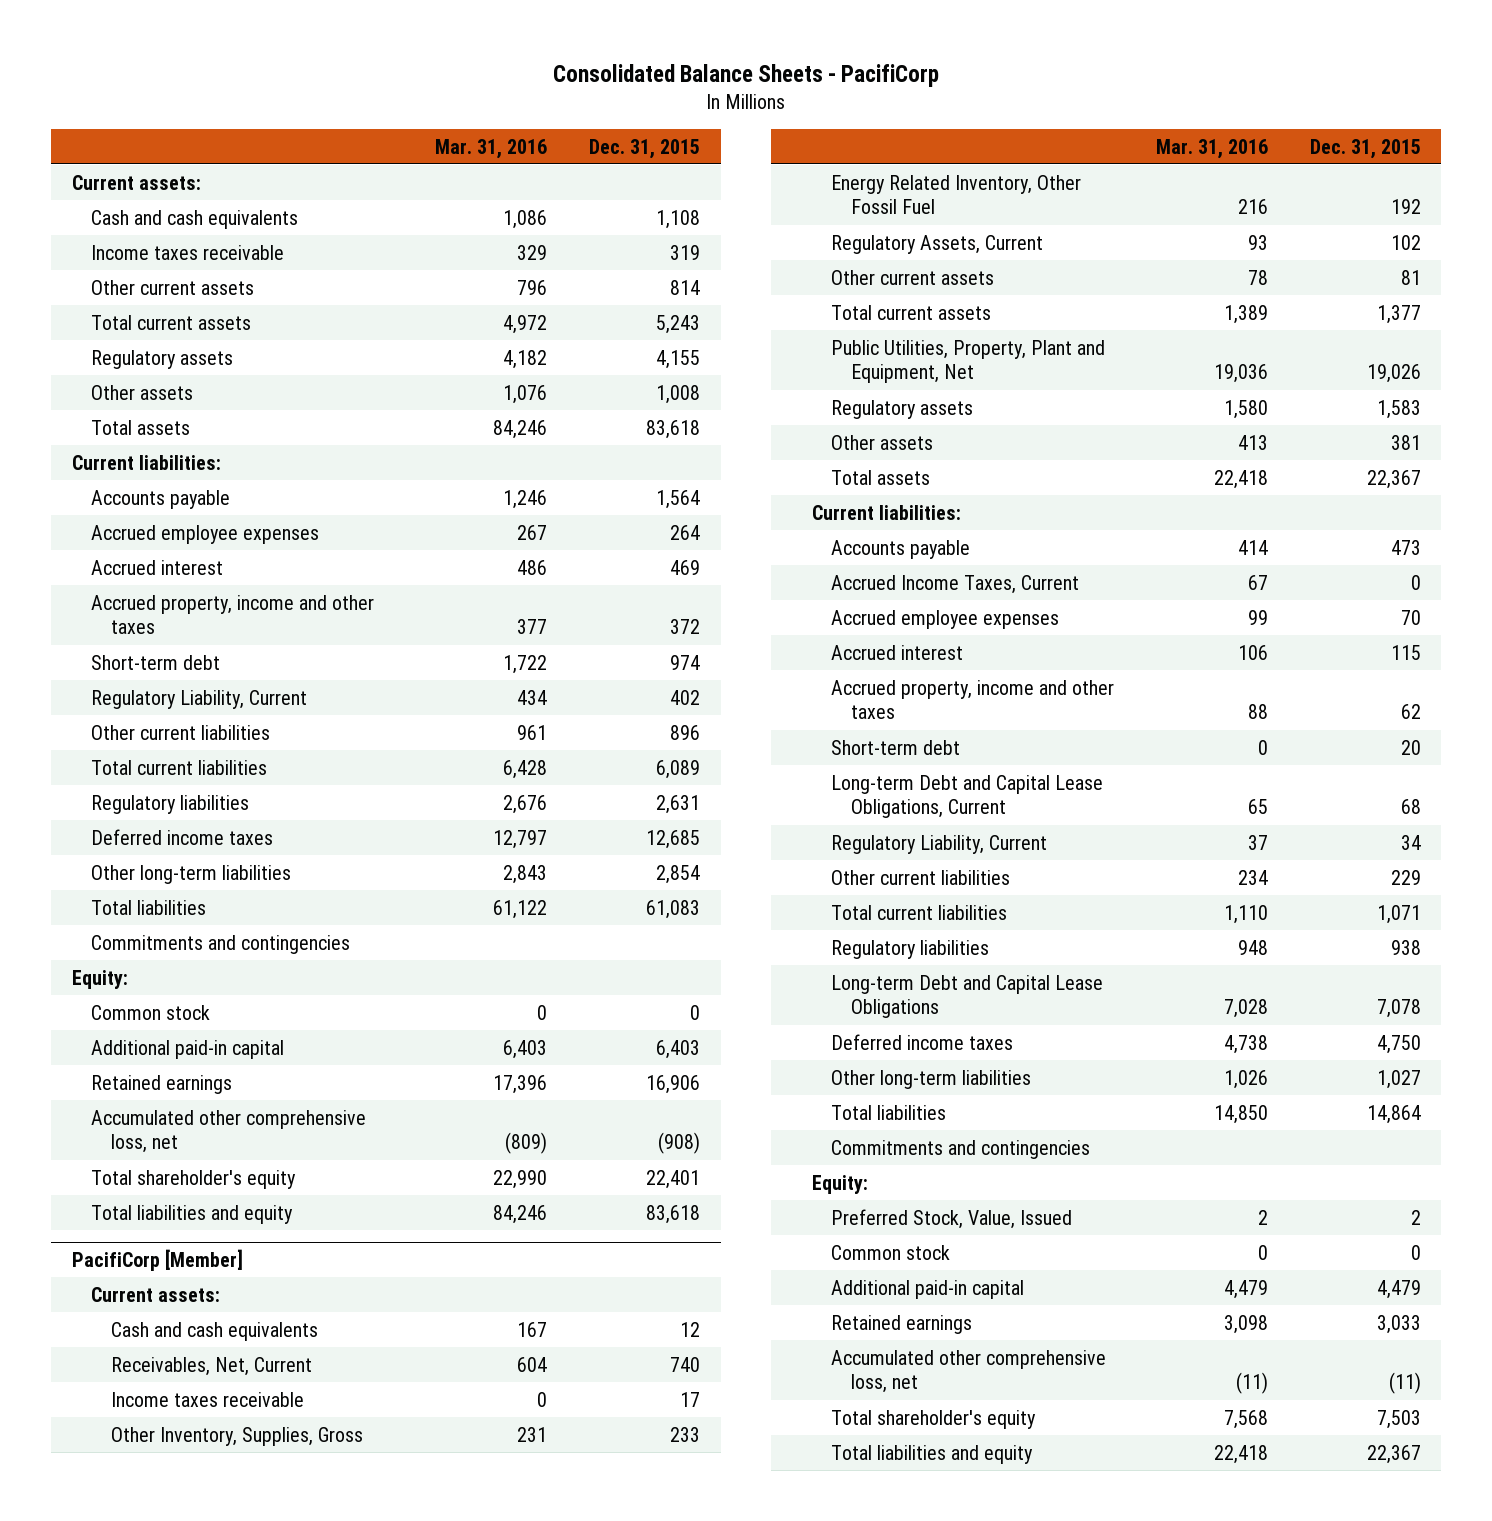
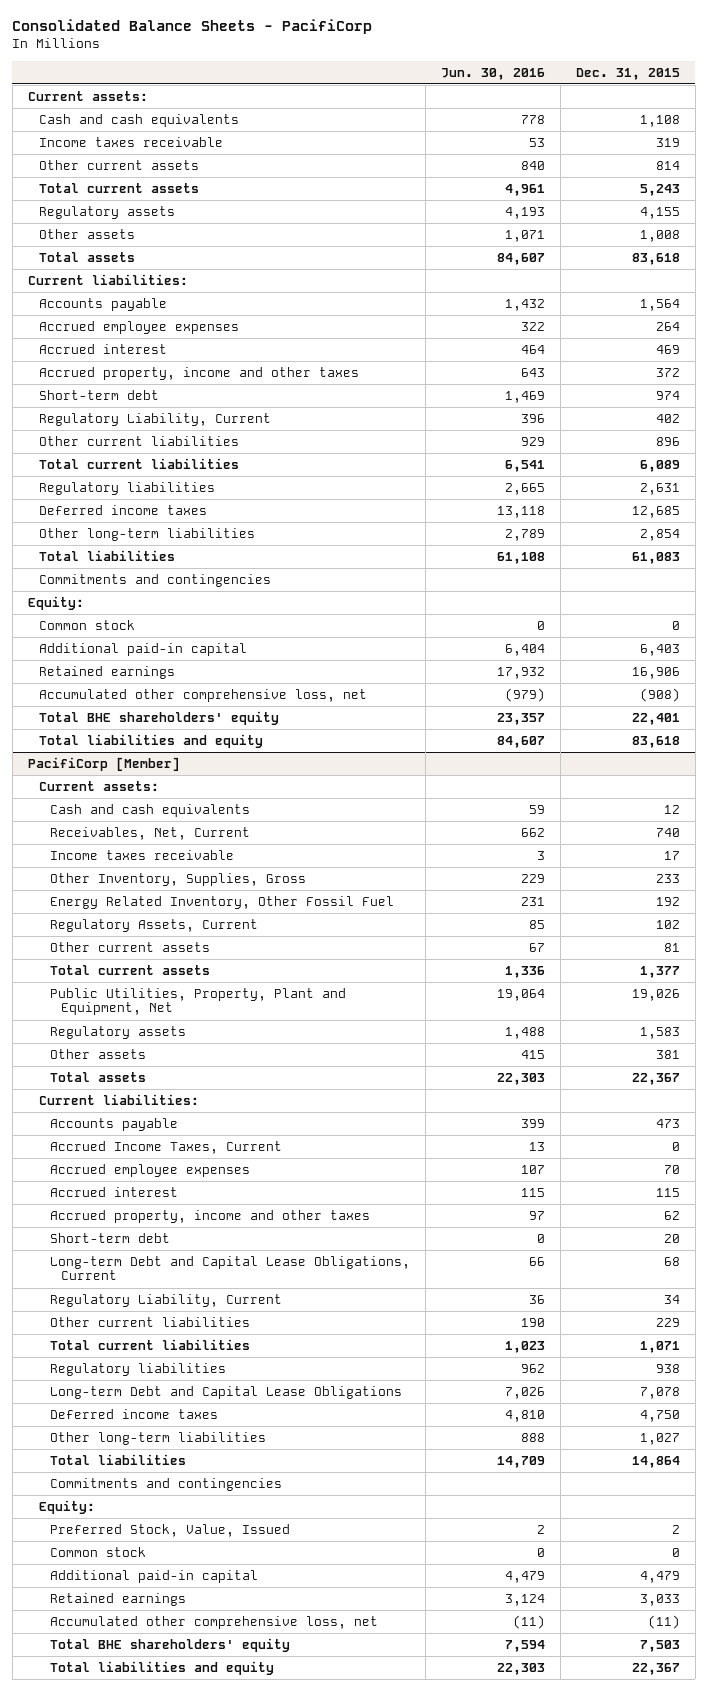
[435,138,548,159] Mar. 31, 2016 -> none
none -> [440,67,545,80] Jun. 30, 2016
[91,1169,297,1189] Total shareholder's equity -> [38,710,279,725] Total BHE shareholders' equity
[831,1409,1037,1429] Total shareholder's equity -> [49,1637,290,1652] Total BHE shareholders' equity

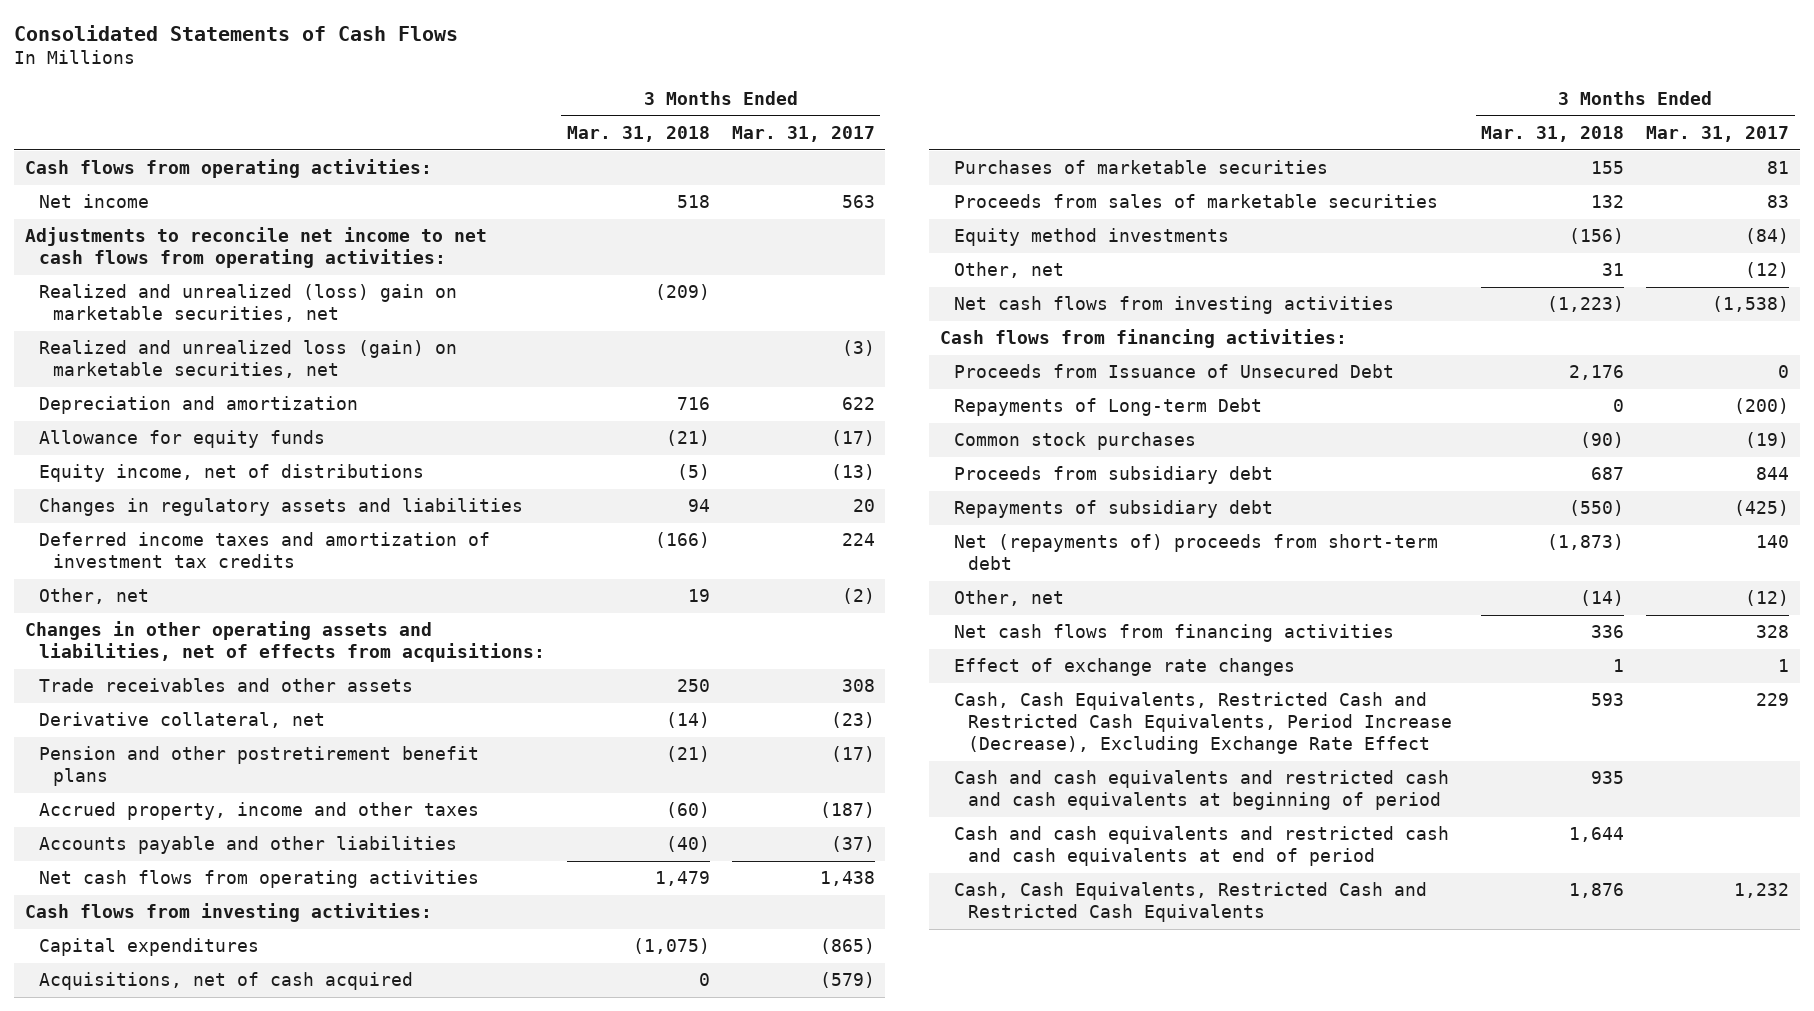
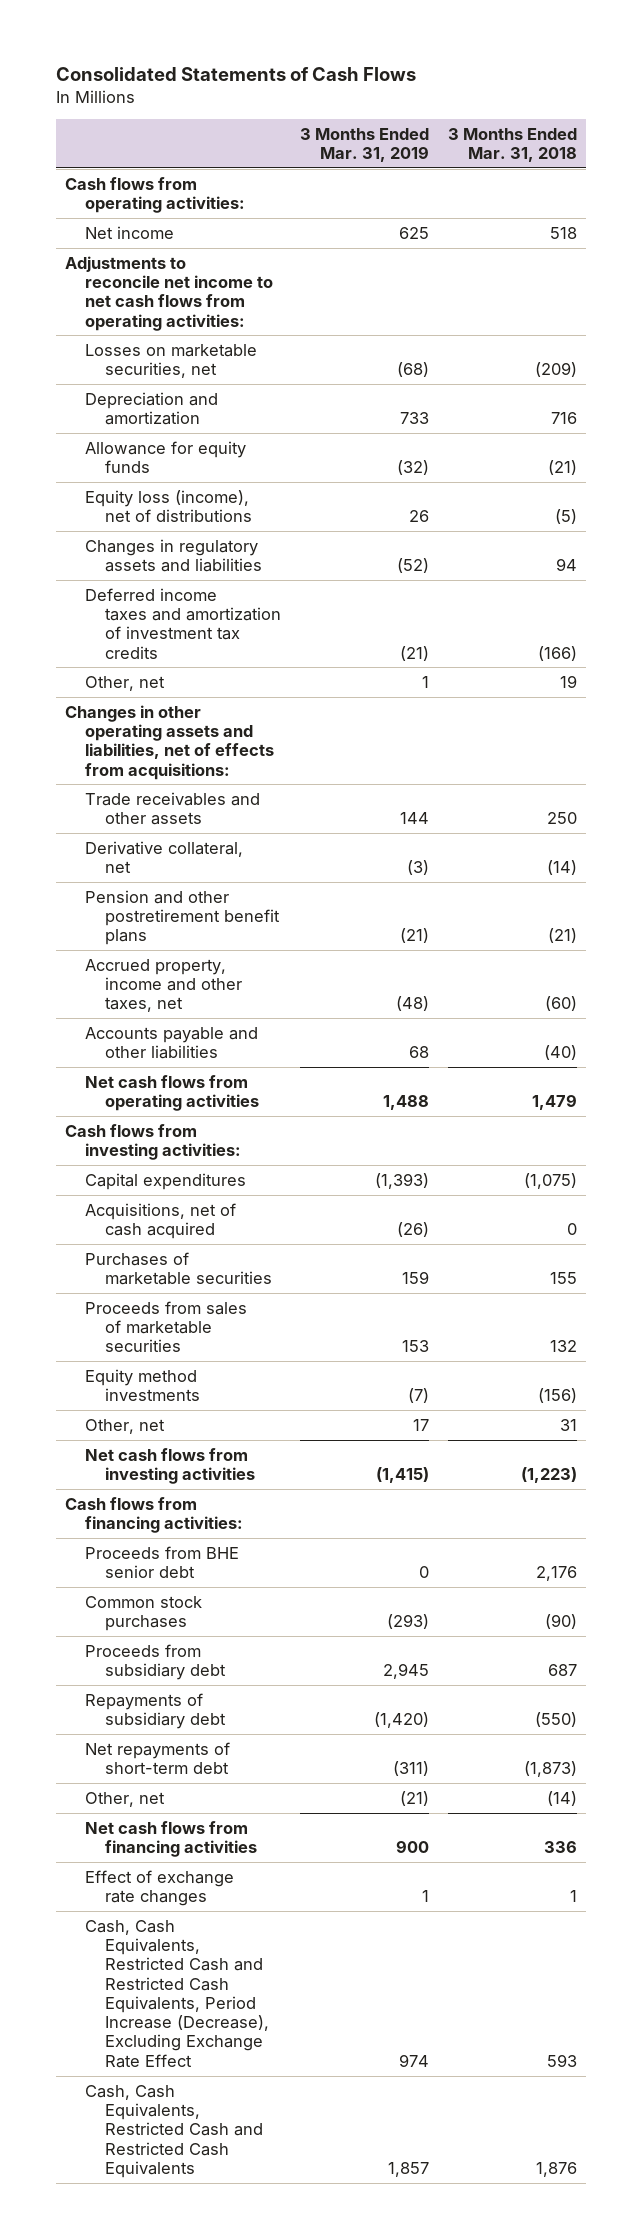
[731,126,875,143] Mar. 31, 2017 -> none
none -> [299,127,429,163] 3 Months Ended Mar. 31, 2019
[39,340,458,379] Realized and unrealized loss (gain) on marketable securities, net -> none
[39,284,458,323] Realized and unrealized (loss) gain on marketable securities, net -> [85,343,258,379] Losses on marketable securities, net
[39,464,425,483] Equity income, net of distributions -> [85,489,253,523] Equity loss (income), net of distributions
[39,802,480,821] Accrued property, income and other taxes -> [85,958,243,1013] Accrued property, income and other taxes, net
[953,398,1262,417] Repayments of Long-term Debt -> none
[953,364,1394,379] Proceeds from Issuance of Unsecured Debt -> [85,1545,240,1579] Proceeds from BHE senior debt
[953,534,1438,571] Net (repayments of) proceeds from short-term debt -> [85,1741,231,1775] Net repayments of short-term debt
[953,770,1449,811] Cash and cash equivalents and restricted cash and cash equivalents at beginning of period -> none
[953,826,1449,867] Cash and cash equivalents and restricted cash and cash equivalents at end of period -> none

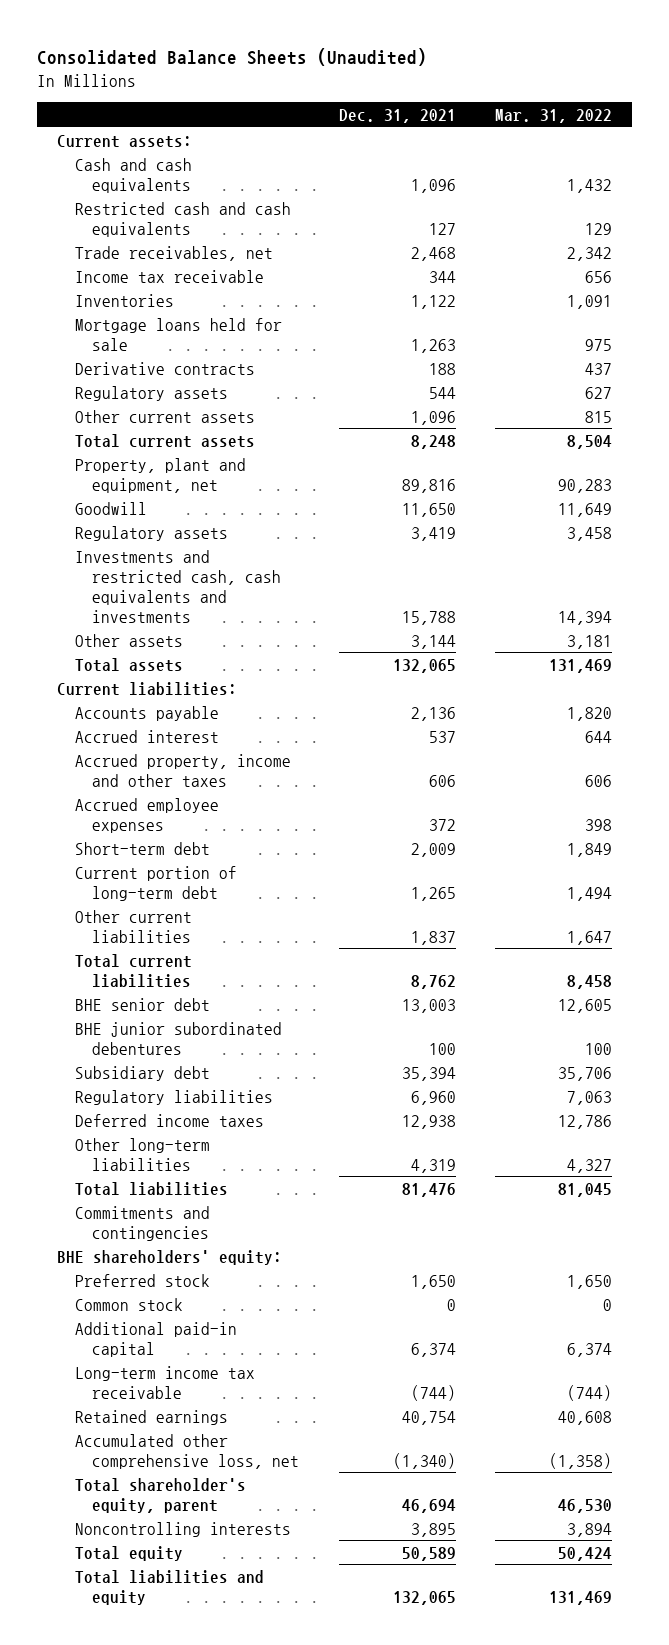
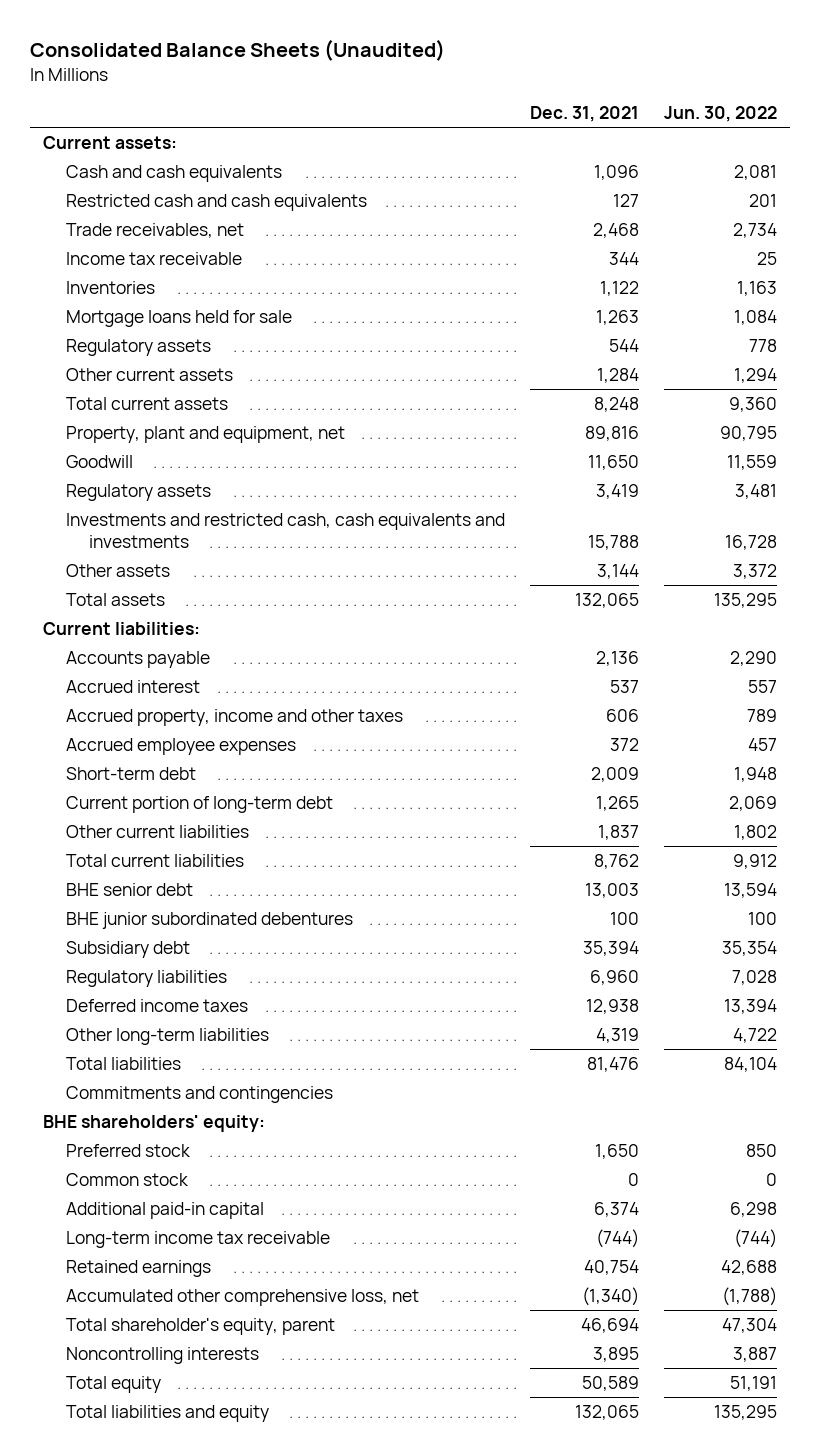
[494,108,612,123] Mar. 31, 2022 -> none
none -> [664,106,778,123] Jun. 30, 2022
[74,361,255,375] Derivative contracts -> none
[410,410,456,425] 1,096 -> [597,367,640,383] 1,284

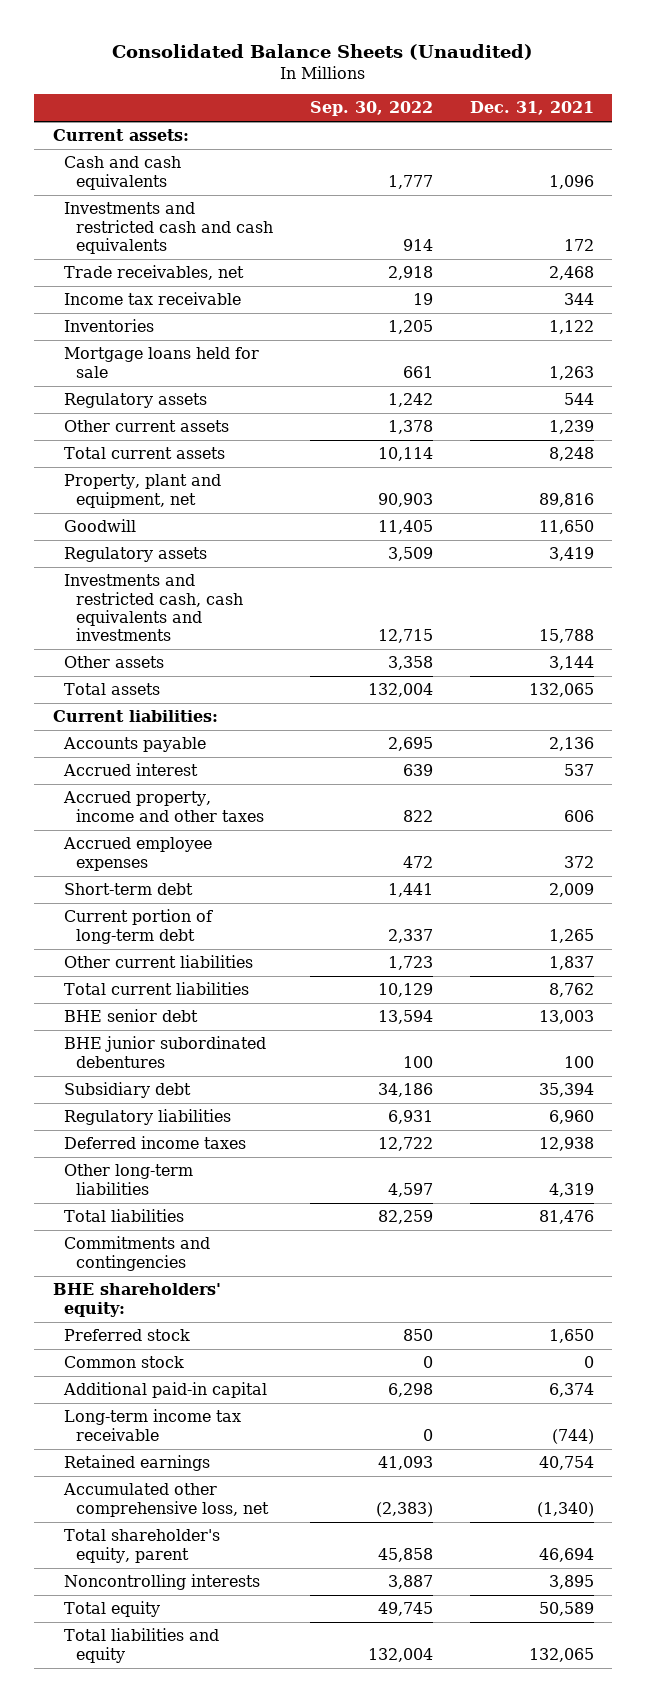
[664,106,778,123] Jun. 30, 2022 -> none
none -> [309,101,433,117] Sep. 30, 2022
[65,193,367,211] Restricted cash and cash equivalents -> [64,202,273,254] Investments and restricted cash and cash equivalents
[613,193,640,207] 127 -> [563,238,594,251] 172
[597,367,640,383] 1,284 -> [548,420,594,435] 1,239

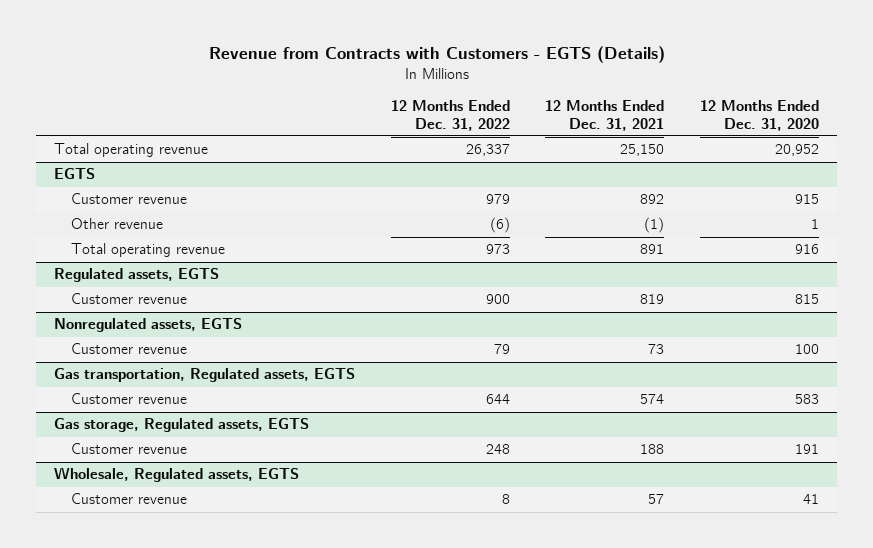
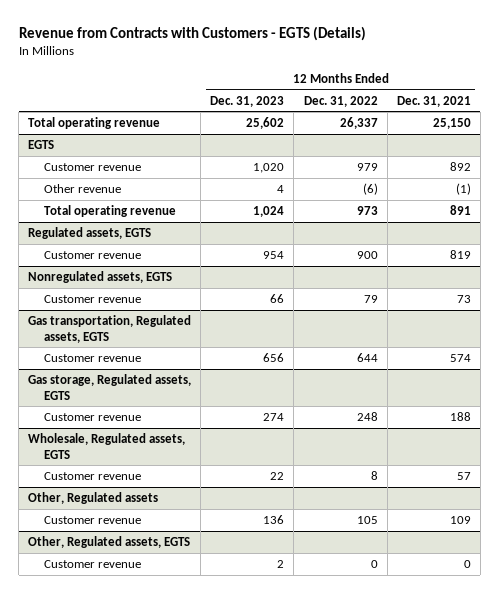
[700,99,820,131] 12 Months Ended Dec. 31, 2020 -> none
none -> [210,95,285,107] Dec. 31, 2023
none -> [28,491,159,504] Other, Regulated assets
none -> [44,515,142,524] Customer revenue
none -> [28,535,191,548] Other, Regulated assets, EGTS
none -> [44,559,142,568] Customer revenue

